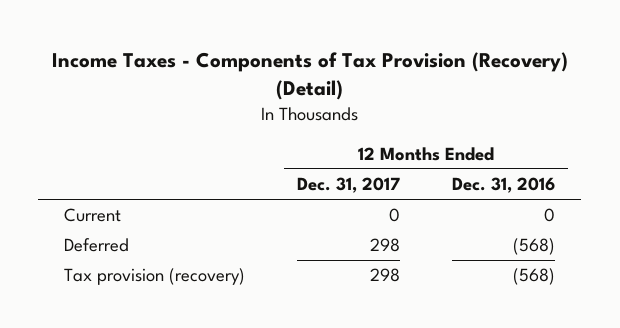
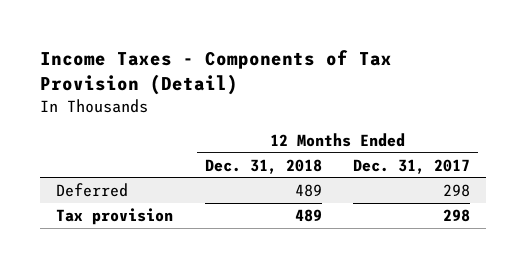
[51,51,568,101] Income Taxes - Components of Tax Provision (Recovery) (Detail) -> [40,50,393,96] Income Taxes - Components of Tax Provision (Detail)
[452,176,556,193] Dec. 31, 2016 -> none
none -> [204,158,322,174] Dec. 31, 2018
[64,208,122,223] Current -> none
[64,268,246,286] Tax provision (recovery) -> [56,207,174,225] Tax provision

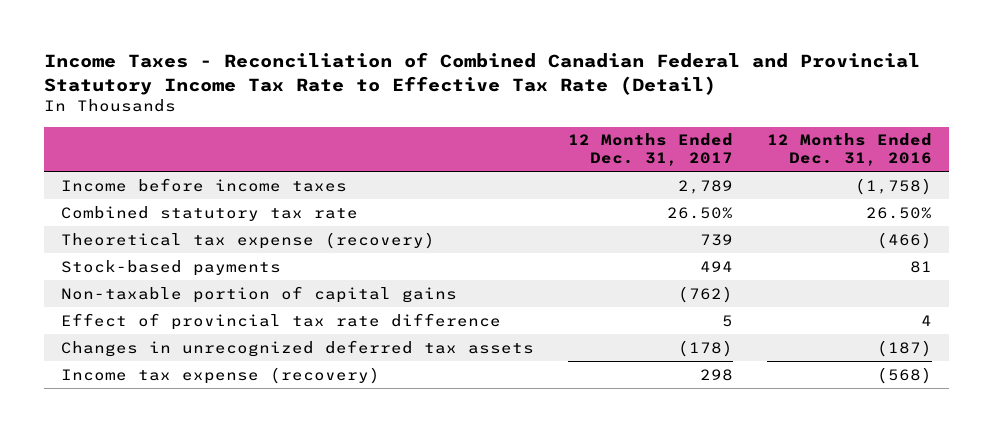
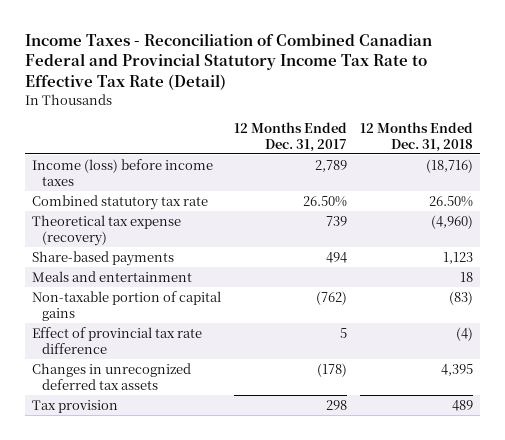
[766,133,932,167] 12 Months Ended Dec. 31, 2016 -> none
none -> [360,121,474,152] 12 Months Ended Dec. 31, 2018
[60,177,347,192] Income before income taxes -> [31,158,213,186] Income (loss) before income taxes
[60,259,281,276] Stock-based payments -> [31,250,174,266] Share-based payments
none -> [31,270,192,282] Meals and entertainment
[60,366,380,384] Income tax expense (recovery) -> [31,399,118,413] Tax provision

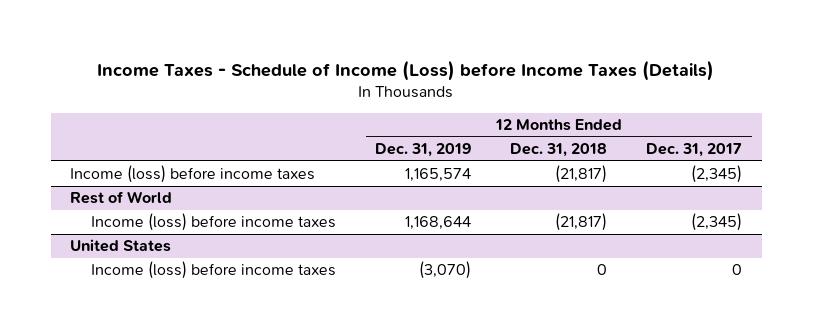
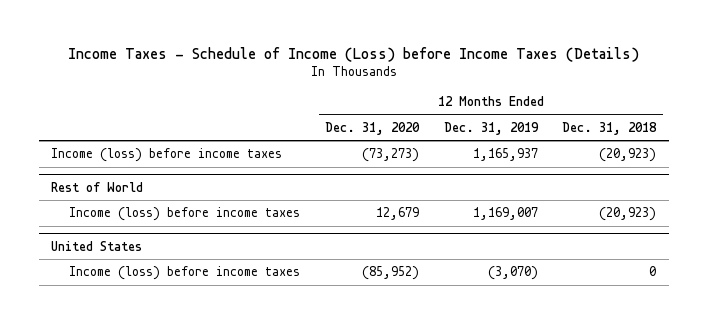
[646,143,743,158] Dec. 31, 2017 -> none
none -> [325,121,421,135] Dec. 31, 2020
[405,168,472,183] 1,165,574 -> [472,148,538,162] 1,165,937
[555,165,608,184] (21,817) -> [599,148,657,163] (20,923)
[405,216,472,231] 1,168,644 -> [472,207,538,221] 1,169,007
[555,213,608,232] (21,817) -> [599,207,657,222] (20,923)

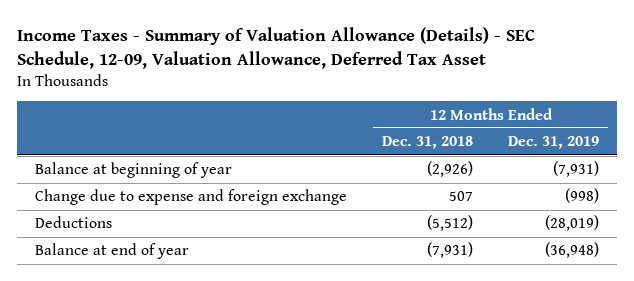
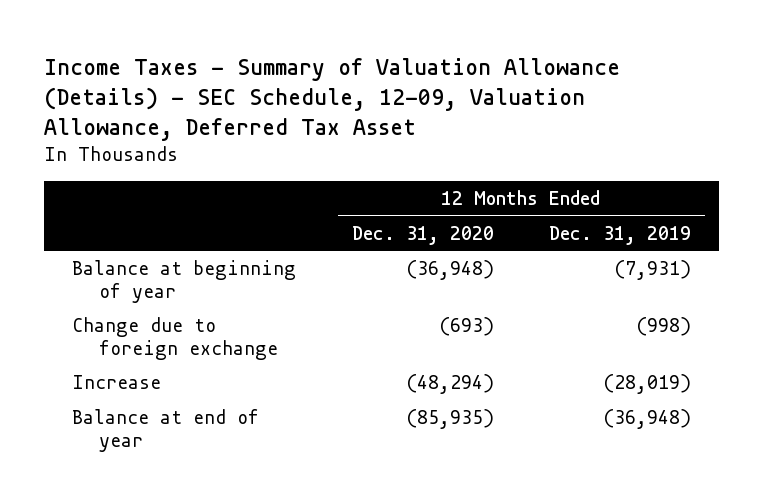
[381,136,473,150] Dec. 31, 2018 -> none
none -> [351,225,494,245] Dec. 31, 2020
[34,189,347,206] Change due to expense and foreign exchange -> [72,317,279,360] Change due to foreign exchange
[34,216,112,229] Deductions -> [72,375,162,390] Increase

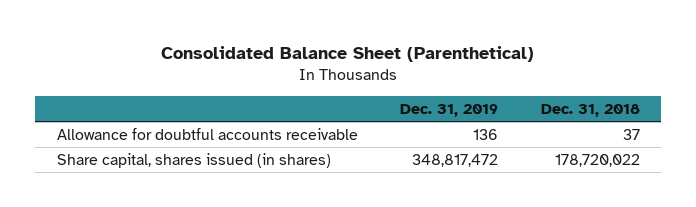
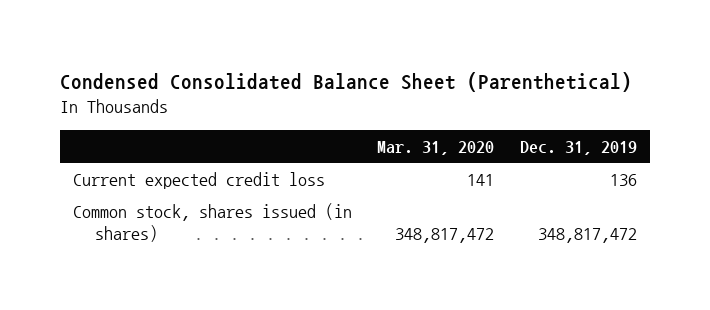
[161,46,535,63] Consolidated Balance Sheet (Parenthetical) -> [60,71,633,92] Condensed Consolidated Balance Sheet (Parenthetical)
[540,103,640,117] Dec. 31, 2018 -> none
none -> [377,140,495,155] Mar. 31, 2020
[56,127,358,140] Allowance for doubtful accounts receivable -> [72,171,325,189] Current expected credit loss
[56,152,331,168] Share capital, shares issued (in shares) -> [72,202,352,243] Common stock, shares issued (in shares)

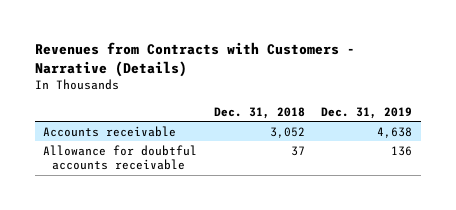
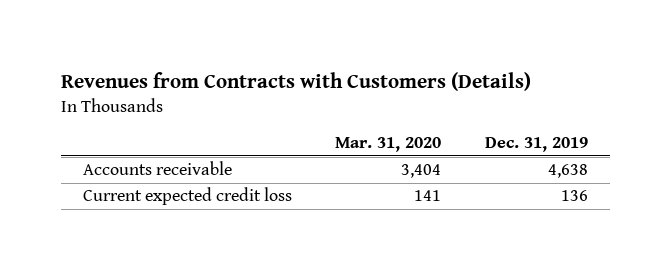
[34,41,355,77] Revenues from Contracts with Customers - Narrative (Details) -> [60,72,531,92] Revenues from Contracts with Customers (Details)
[213,106,305,119] Dec. 31, 2018 -> none
none -> [335,137,442,153] Mar. 31, 2020
[43,145,198,171] Allowance for doubtful accounts receivable -> [82,187,292,206] Current expected credit loss

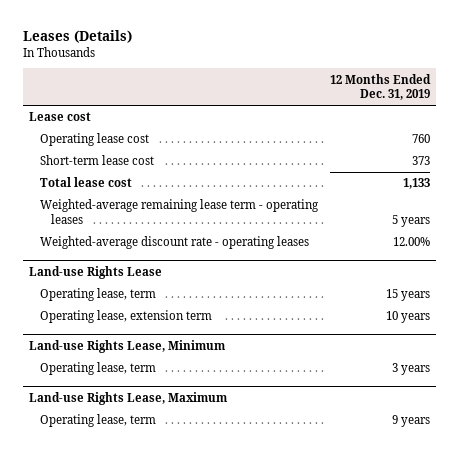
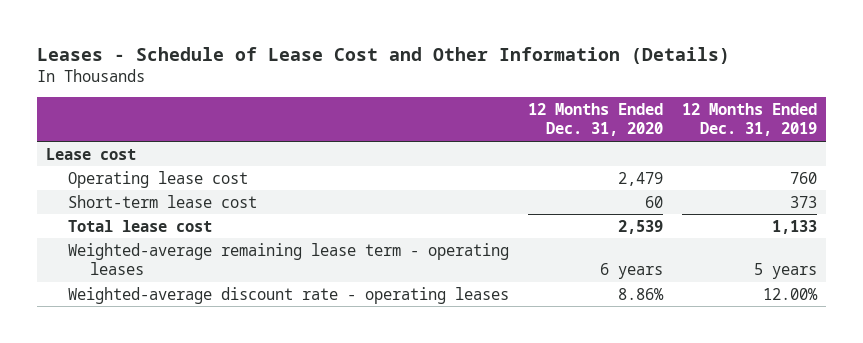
[22,29,132,43] Leases (Details) -> [36,46,730,64] Leases - Schedule of Lease Cost and Other Information (Details)
none -> [527,102,663,137] 12 Months Ended Dec. 31, 2020
[28,265,162,279] Land-use Rights Lease -> none
[40,288,157,302] Operating lease, term -> none
[40,310,213,324] Operating lease, extension term -> none
[28,339,226,353] Land-use Rights Lease, Minimum -> none
[40,362,157,376] Operating lease, term -> none
[28,391,228,405] Land-use Rights Lease, Maximum -> none
[40,414,157,428] Operating lease, term -> none

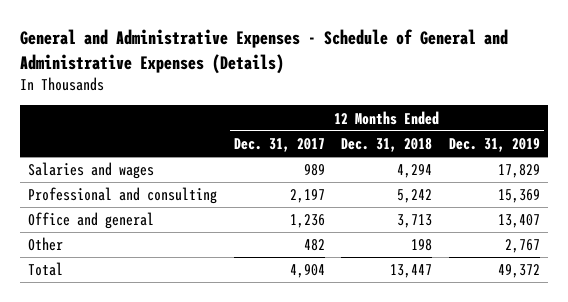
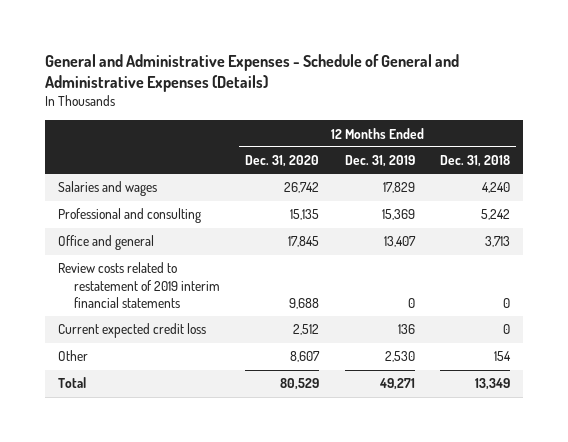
[233,138,325,153] Dec. 31, 2017 -> none
none -> [245,155,320,168] Dec. 31, 2020
[397,164,433,179] 4,294 -> [482,182,511,194] 4,240
none -> [57,262,221,309] Review costs related to restatement of 2019 interim financial statements
none -> [57,323,206,339] Current expected credit loss
[411,239,433,252] 198 -> [494,351,512,362] 154
[504,239,540,254] 2,767 -> [384,351,415,363] 2,530
[390,264,433,279] 13,447 -> [475,378,511,391] 13,349
[497,264,540,279] 49,372 -> [378,378,415,391] 49,271

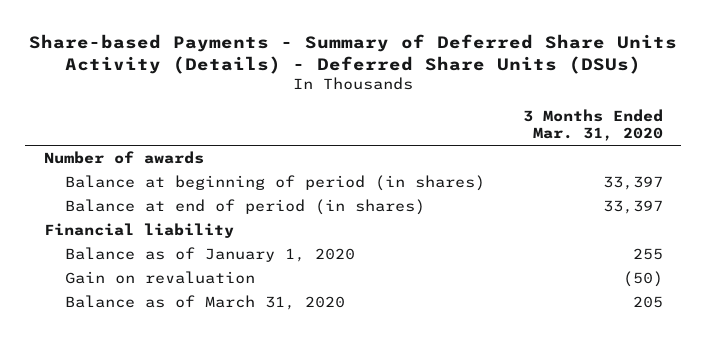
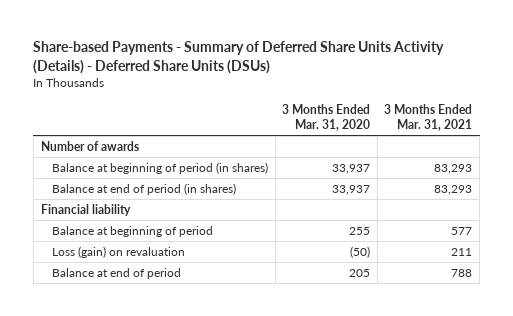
none -> [384,104,473,132] 3 Months Ended Mar. 31, 2021
[602,176,663,191] 33,397 -> [332,163,371,174] 33,937
[602,200,663,215] 33,397 -> [332,184,371,195] 33,937
[64,247,355,263] Balance as of January 1, 2020 -> [52,225,214,237] Balance at beginning of period
[64,271,255,285] Gain on revaluation -> [52,245,186,258] Loss (gain) on revaluation
[64,295,345,311] Balance as of March 31, 2020 -> [52,267,182,279] Balance at end of period

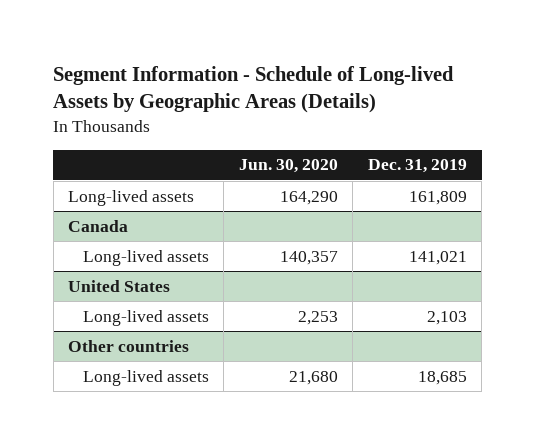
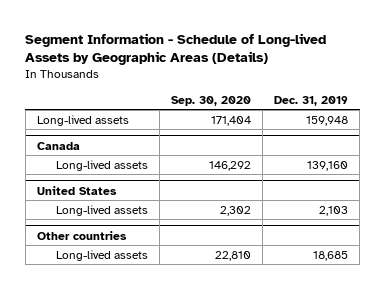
[238,159,338,174] Jun. 30, 2020 -> none
none -> [170,95,251,106] Sep. 30, 2020
[408,190,467,205] 161,809 -> [306,115,349,126] 159,948
[408,250,467,265] 141,021 -> [307,160,349,171] 139,160

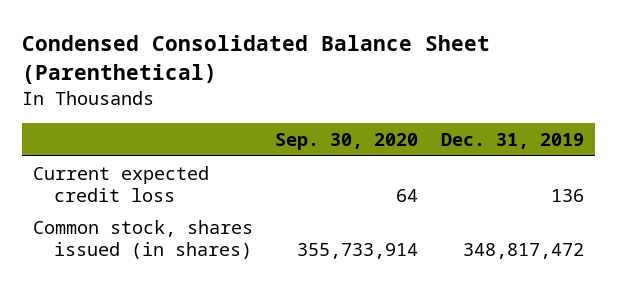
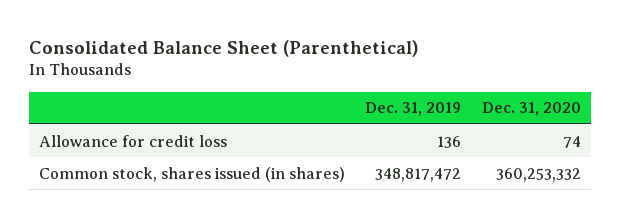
[22,35,491,84] Condensed Consolidated Balance Sheet (Parenthetical) -> [28,39,419,57] Consolidated Balance Sheet (Parenthetical)
[275,133,419,151] Sep. 30, 2020 -> none
none -> [481,102,581,117] Dec. 31, 2020
[33,165,210,202] Current expected credit loss -> [38,134,227,147] Allowance for credit loss

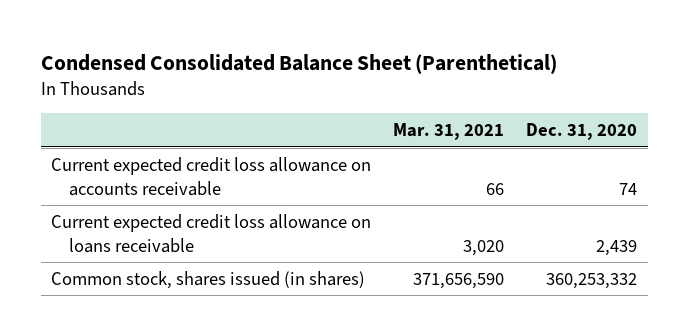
[28,39,419,57] Consolidated Balance Sheet (Parenthetical) -> [40,53,557,74] Condensed Consolidated Balance Sheet (Parenthetical)
[365,102,462,117] Dec. 31, 2019 -> none
none -> [393,123,505,141] Mar. 31, 2021
[38,134,227,147] Allowance for credit loss -> [51,156,372,196] Current expected credit loss allowance on accounts receivable
none -> [51,213,372,253] Current expected credit loss allowance on loans receivable

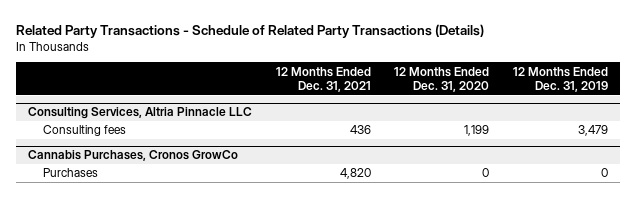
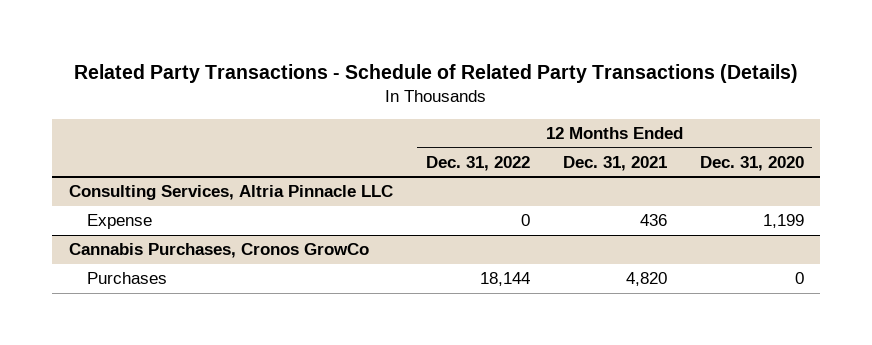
[512,66,608,93] 12 Months Ended Dec. 31, 2019 -> none
none -> [425,155,530,171] Dec. 31, 2022
[42,125,126,137] Consulting fees -> [86,214,152,230] Expense

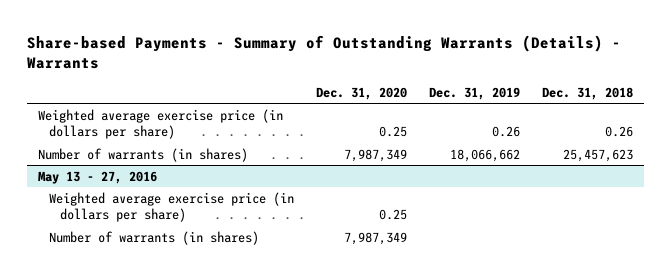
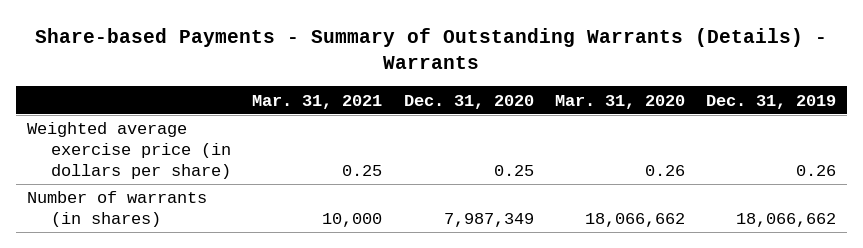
[542,86,634,100] Dec. 31, 2018 -> none
none -> [252,94,383,109] Mar. 31, 2021
none -> [554,94,685,109] Mar. 31, 2020
[38,170,158,184] May 13 - 27, 2016 -> none
[49,191,295,223] Weighted average exercise price (in dollars per share) -> none
[49,230,260,245] Number of warrants (in shares) -> none

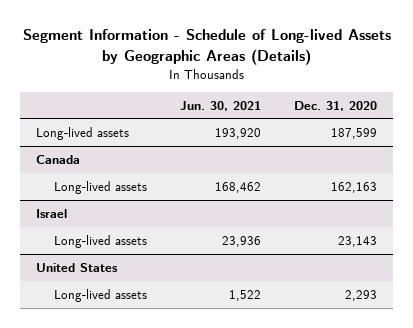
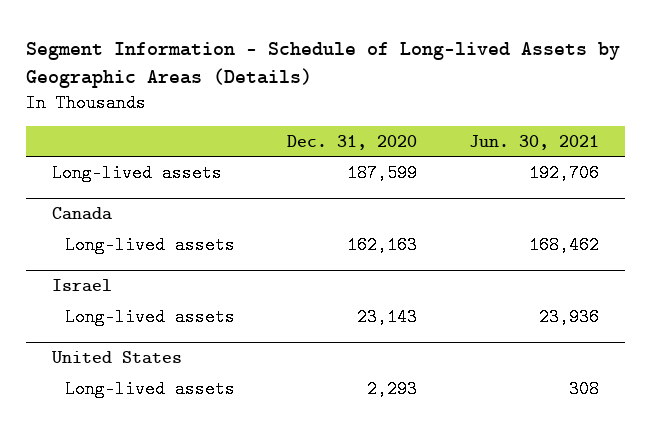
[215,127,262,139] 193,920 -> [528,163,599,182] 192,706
[229,289,262,301] 1,522 -> [568,379,599,398] 308

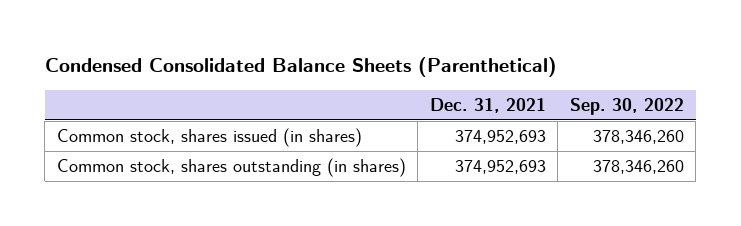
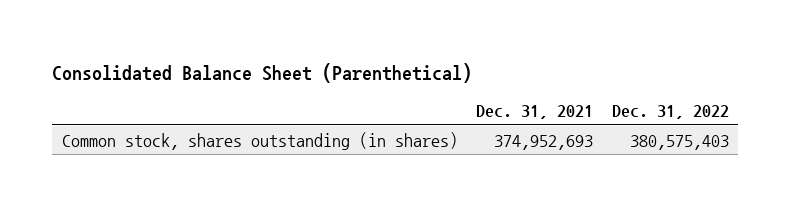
[44,57,557,78] Condensed Consolidated Balance Sheets (Parenthetical) -> [52,63,473,84] Consolidated Balance Sheet (Parenthetical)
[569,97,684,115] Sep. 30, 2022 -> none
none -> [611,105,729,120] Dec. 31, 2022
[56,128,362,148] Common stock, shares issued (in shares) -> none

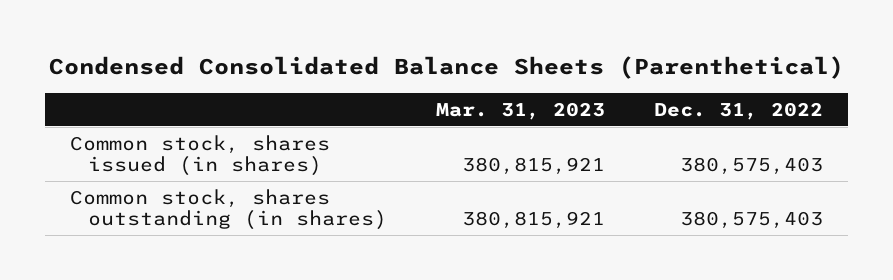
[52,63,473,84] Consolidated Balance Sheet (Parenthetical) -> [48,56,844,80] Condensed Consolidated Balance Sheets (Parenthetical)
[476,105,594,120] Dec. 31, 2021 -> none
none -> [436,101,606,120] Mar. 31, 2023
none -> [69,134,330,177] Common stock, shares issued (in shares)

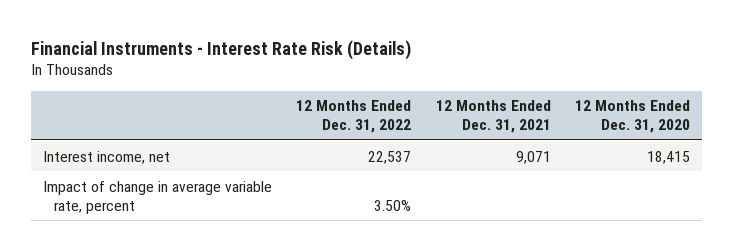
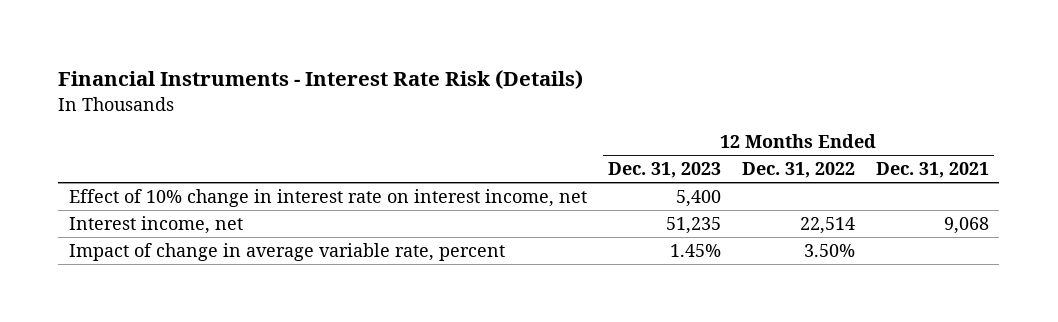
[575,100,691,134] 12 Months Ended Dec. 31, 2020 -> none
none -> [607,162,721,179] Dec. 31, 2023
none -> [68,188,587,207] Effect of 10% change in interest rate on interest income, net
[368,150,412,164] 22,537 -> [799,216,855,234] 22,514
[515,150,551,164] 9,071 -> [943,216,989,234] 9,068

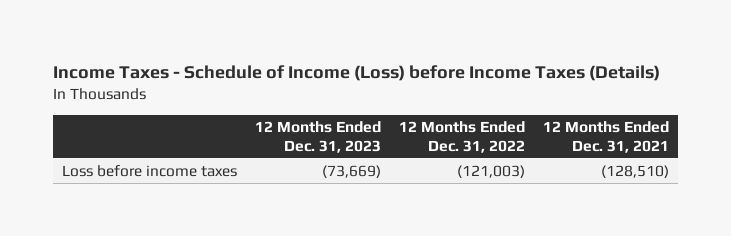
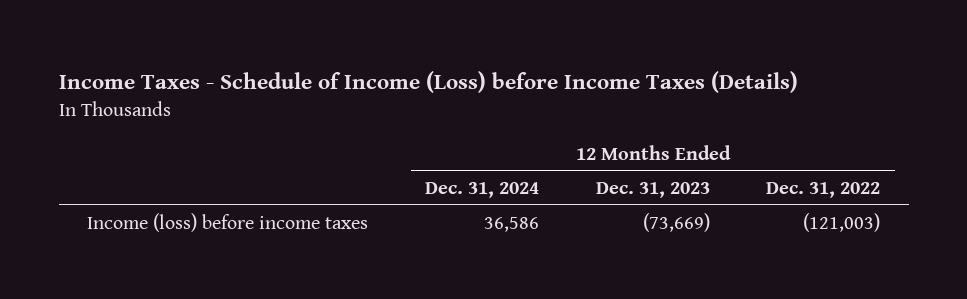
[543,120,670,153] 12 Months Ended Dec. 31, 2021 -> none
none -> [424,181,539,198] Dec. 31, 2024
[62,165,238,178] Loss before income taxes -> [86,213,368,233] Income (loss) before income taxes

